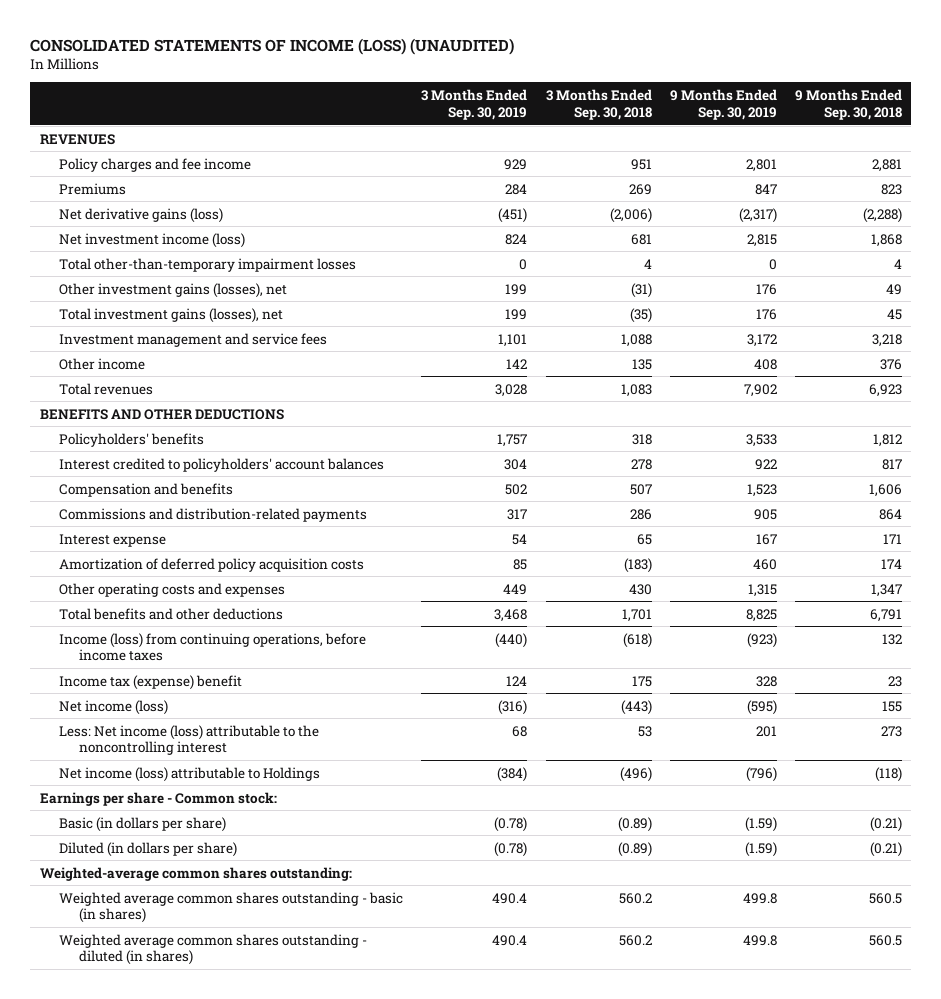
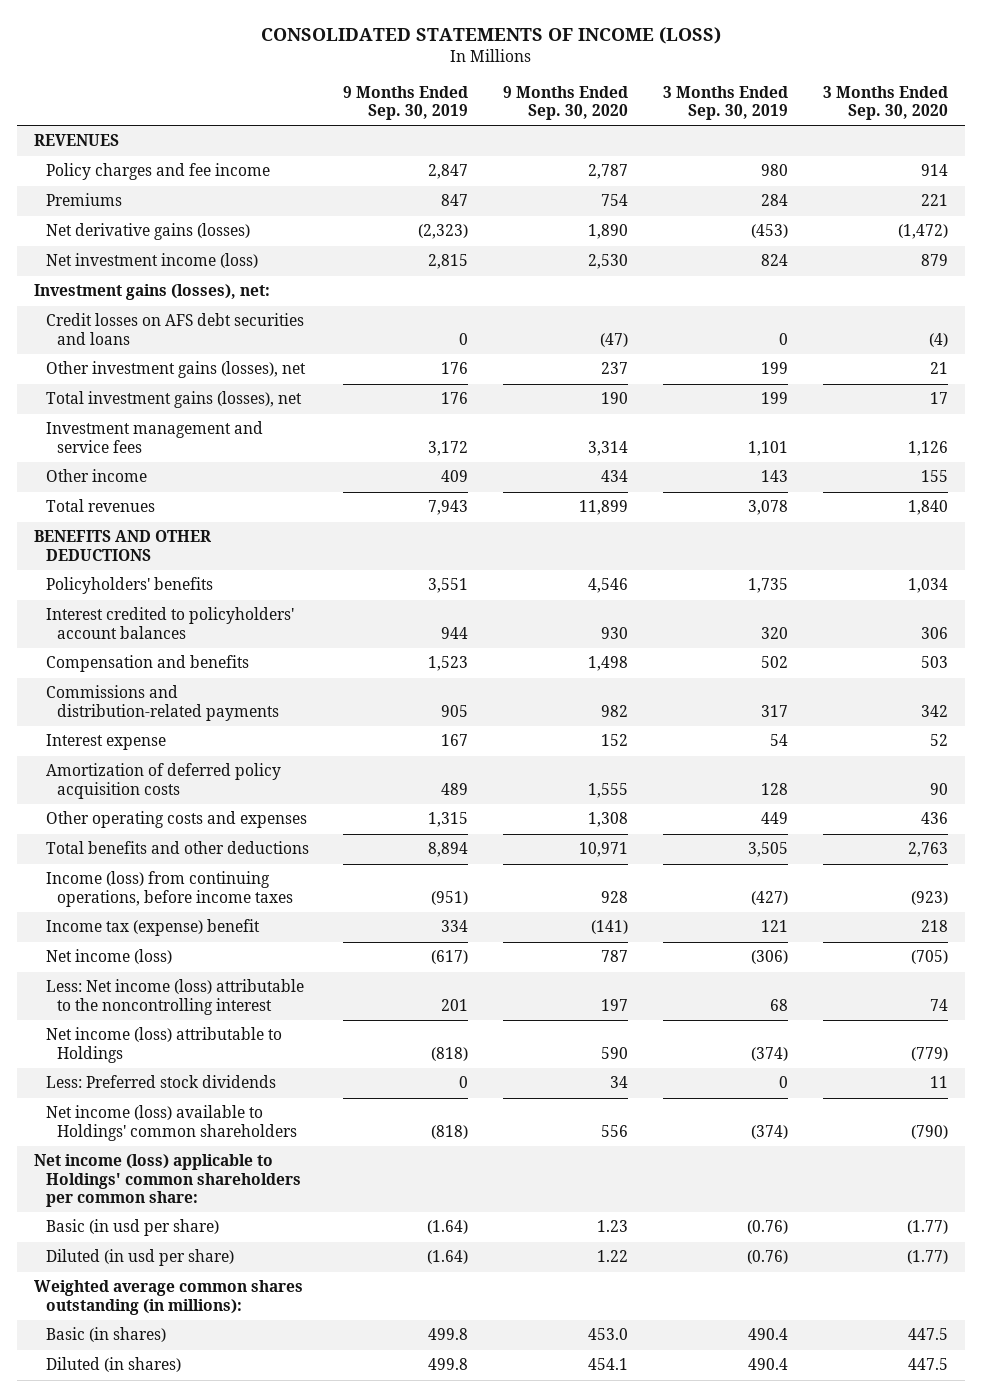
[30,38,515,56] CONSOLIDATED STATEMENTS OF INCOME (LOSS) (UNAUDITED) -> [260,26,721,44] CONSOLIDATED STATEMENTS OF INCOME (LOSS)
[545,88,652,120] 3 Months Ended Sep. 30, 2018 -> none
[794,88,902,120] 9 Months Ended Sep. 30, 2018 -> none
none -> [503,85,629,120] 9 Months Ended Sep. 30, 2020
none -> [822,85,948,120] 3 Months Ended Sep. 30, 2020
[504,158,528,170] 929 -> [760,164,788,177] 980
[745,158,777,172] 2,801 -> [428,164,469,180] 2,847
[59,207,224,223] Net derivative gains (loss) -> [45,223,250,241] Net derivative gains (losses)
[498,207,528,223] (451) -> [750,224,788,239] (453)
[738,207,777,223] (2,317) -> [418,224,469,240] (2,323)
[59,257,357,272] Total other-than-temporary impairment losses -> none
none -> [34,284,271,301] Investment gains (losses), net:
none -> [45,313,304,345] Credit losses on AFS debt securities and loans
[506,358,528,369] 142 -> [760,470,788,483] 143
[753,358,777,370] 408 -> [441,470,469,483] 409
[495,383,528,397] 3,028 -> [747,500,788,516] 3,078
[743,383,777,397] 7,902 -> [428,500,469,516] 7,943
[497,433,528,447] 1,757 -> [747,578,788,594] 1,735
[745,433,777,447] 3,533 -> [428,578,469,594] 3,551
[504,458,528,470] 304 -> [760,626,788,639] 320
[754,458,777,470] 922 -> [441,626,469,639] 944
[513,558,528,570] 85 -> [760,782,788,795] 128
[752,558,777,570] 460 -> [441,782,469,795] 489
[494,608,528,622] 3,468 -> [747,842,788,858] 3,505
[745,608,777,622] 8,825 -> [428,842,469,858] 8,894
[495,632,528,648] (440) -> [750,890,788,905] (427)
[746,632,777,648] (923) -> [431,890,469,905] (951)
[506,675,528,686] 124 -> [760,920,788,933] 121
[755,675,777,687] 328 -> [441,920,469,933] 334
[498,699,528,715] (316) -> [750,950,788,965] (306)
[746,699,777,715] (595) -> [431,950,469,965] (617)
[497,766,528,782] (384) -> [750,1046,788,1061] (374)
[745,766,777,782] (796) -> [431,1046,469,1061] (818)
none -> [45,1075,276,1089] Less: Preferred stock dividends
none -> [45,1105,298,1141] Net income (loss) available to Holdings' common shareholders
[39,791,277,806] Earnings per share - Common stock: -> [34,1154,301,1207] Net income (loss) applicable to Holdings' common shareholders per common share:
[59,816,227,832] Basic (in dollars per share) -> [45,1219,219,1237] Basic (in usd per share)
[494,816,528,832] (0.78) -> [746,1220,788,1235] (0.76)
[744,816,777,832] (1.59) -> [427,1220,469,1235] (1.64)
[59,841,238,857] Diluted (in dollars per share) -> [45,1249,234,1267] Diluted (in usd per share)
[494,841,528,857] (0.78) -> [746,1250,788,1265] (0.76)
[744,841,777,857] (1.59) -> [427,1250,469,1265] (1.64)
[39,866,352,881] Weighted-average common shares outstanding: -> [34,1280,304,1315] Weighted average common shares outstanding (in millions):
[59,891,404,924] Weighted average common shares outstanding - basic (in shares) -> [45,1327,166,1343] Basic (in shares)
[59,933,368,966] Weighted average common shares outstanding - diluted (in shares) -> [45,1357,181,1373] Diluted (in shares)

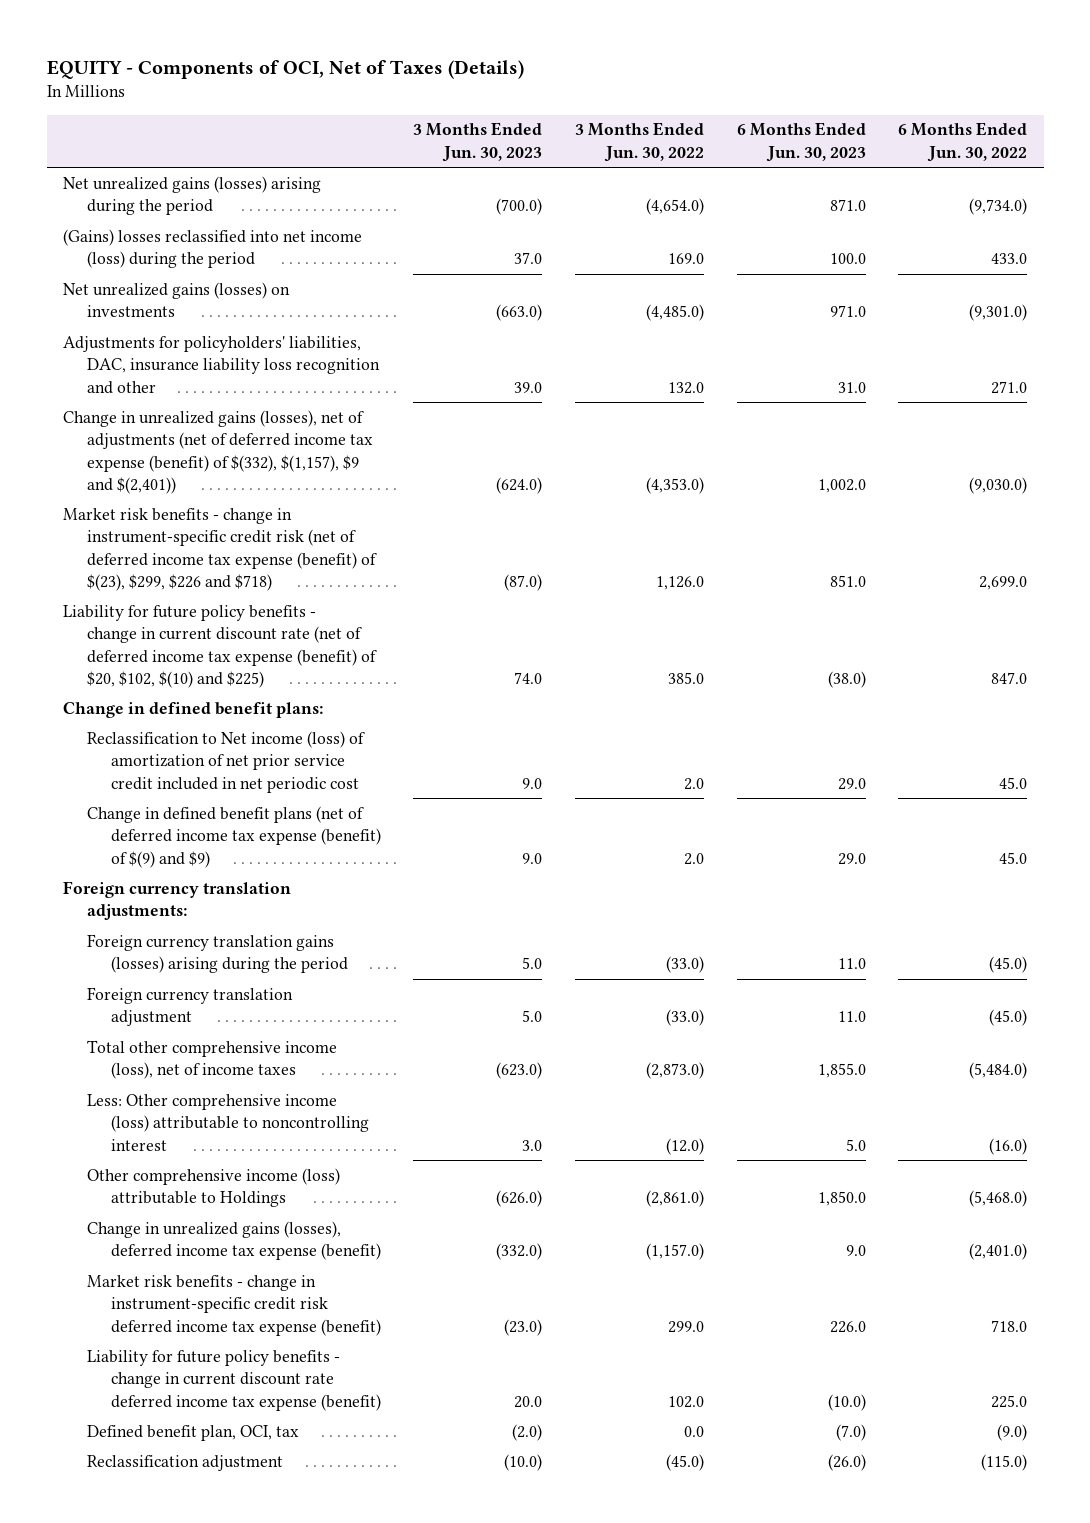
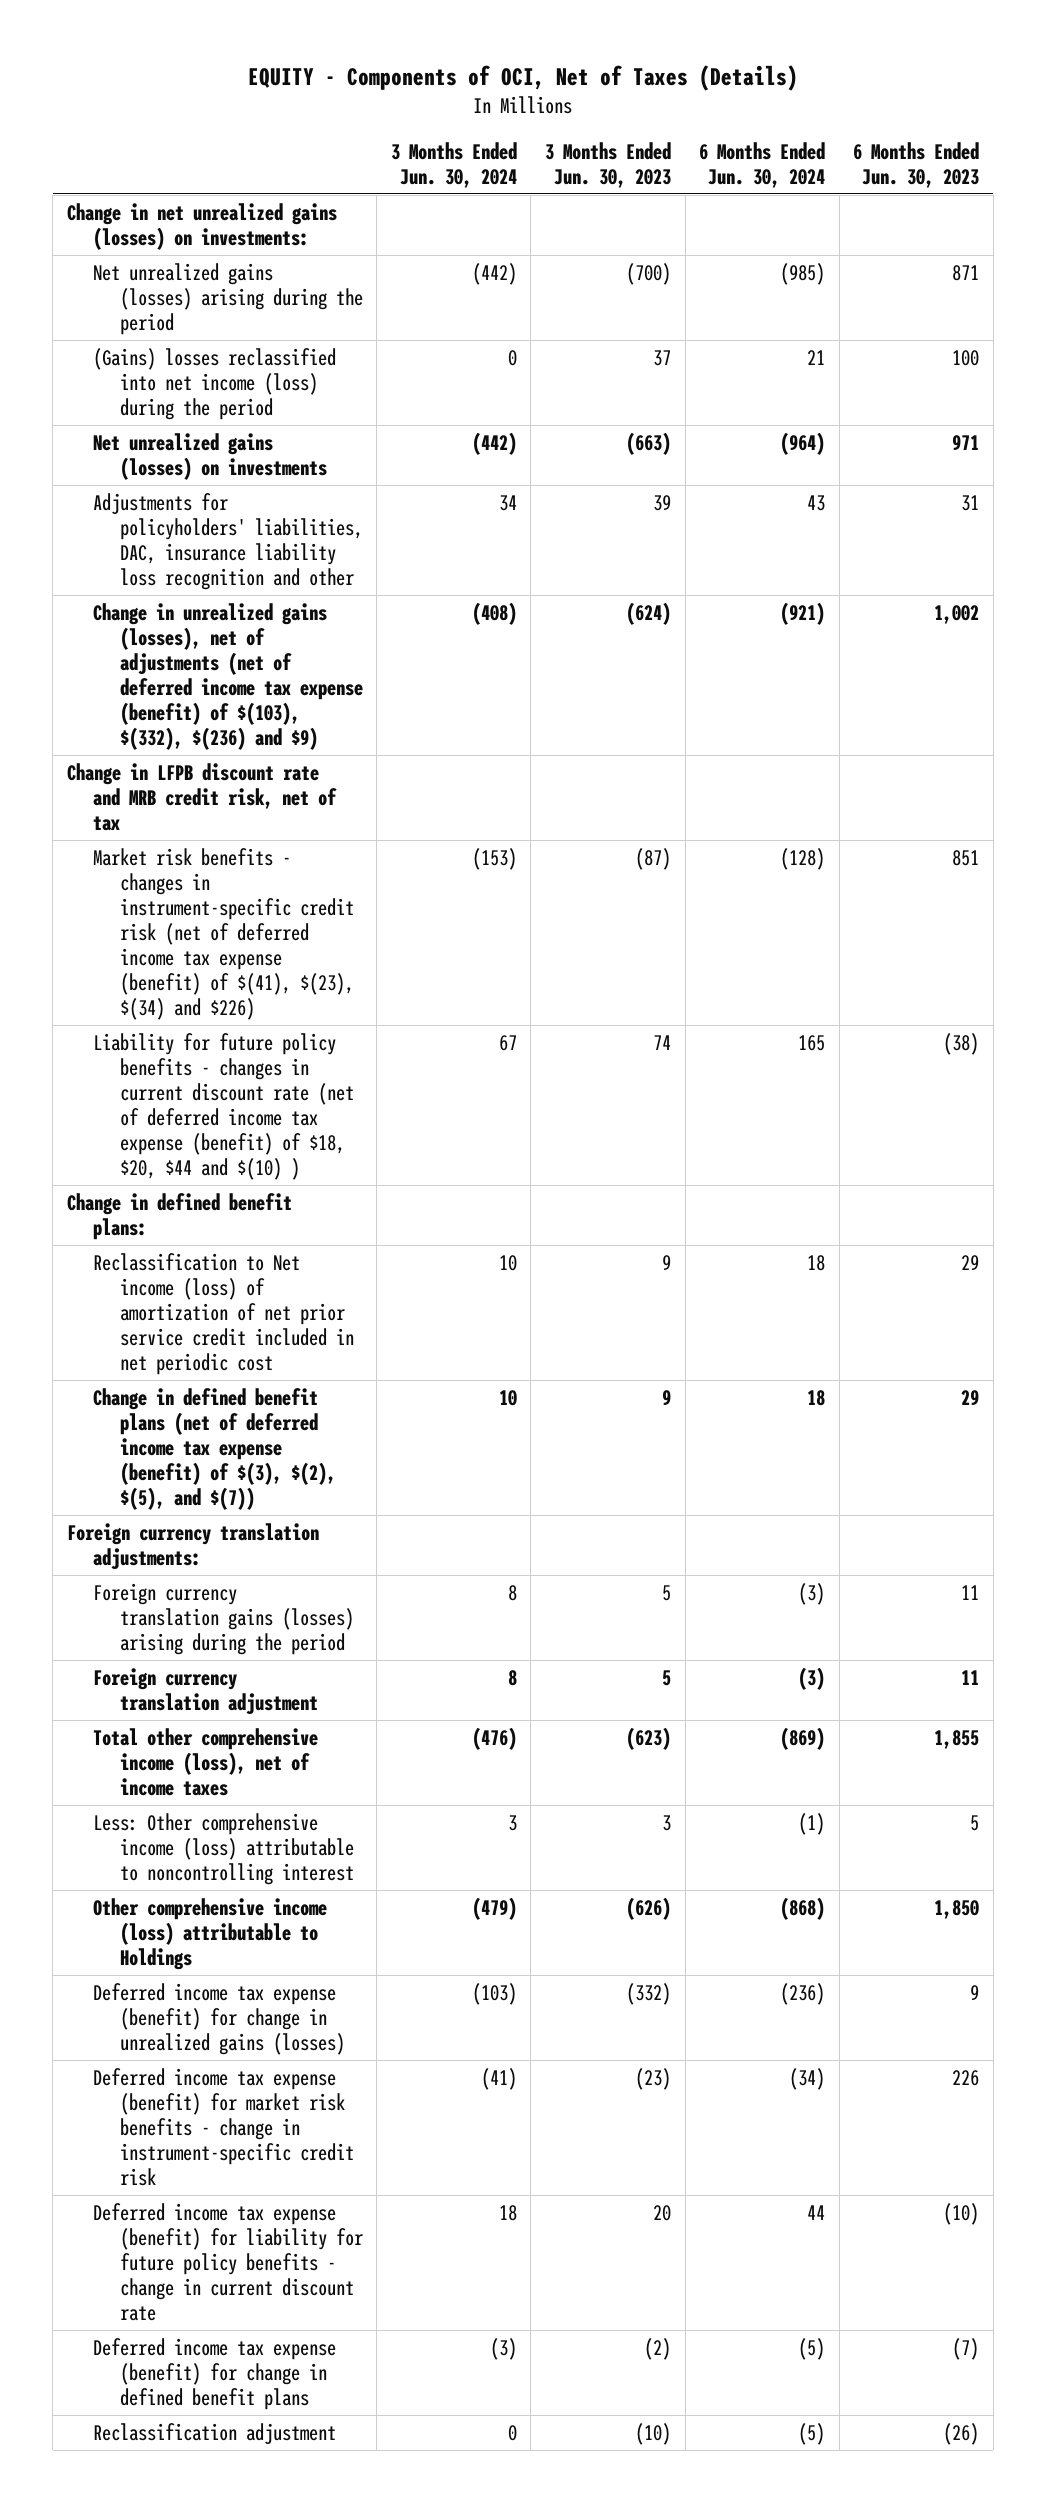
[575,122,705,162] 3 Months Ended Jun. 30, 2022 -> none
[898,122,1028,162] 6 Months Ended Jun. 30, 2022 -> none
none -> [390,141,517,188] 3 Months Ended Jun. 30, 2024
none -> [699,141,826,188] 6 Months Ended Jun. 30, 2024
none -> [66,202,337,250] Change in net unrealized gains (losses) on investments:
[496,198,543,216] (700.0) -> [625,262,671,285] (700)
[829,199,866,212] 871.0 -> [952,264,980,281] 871
[514,252,543,265] 37.0 -> [652,349,671,366] 37
[829,253,866,265] 100.0 -> [952,349,980,366] 100
[496,304,543,322] (663.0) -> [625,431,671,455] (663)
[829,305,866,318] 971.0 -> [952,434,980,450] 971
[514,381,543,393] 39.0 -> [652,494,671,511] 39
[837,381,866,393] 31.0 -> [961,494,980,511] 31
[63,409,373,494] Change in unrealized gains (losses), net of adjustments (net of deferred income tax expense (benefit) of $(332), $(1,157), $9 and $(2,401)) -> [93,602,363,750] Change in unrealized gains (losses), net of adjustments (net of deferred income tax expense (benefit) of $(103), $(332), $(236) and $9)
[496,476,543,494] (624.0) -> [625,601,671,625] (624)
[817,478,866,493] 1,002.0 -> [934,604,980,624] 1,002
none -> [66,762,338,831] Change in LFPB discount rate and MRB credit risk, net of tax
[63,507,377,591] Market risk benefits - change in instrument-specific credit risk (net of deferred income tax expense (benefit) of $(23), $299, $226 and $718) -> [93,847,354,1020] Market risk benefits - changes in instrument-specific credit risk (net of deferred income tax expense (benefit) of $(41), $(23), $(34) and $226)
[504,573,543,591] (87.0) -> [634,847,671,870] (87)
[829,574,866,587] 851.0 -> [952,849,980,866] 851
[63,604,377,688] Liability for future policy benefits - change in current discount rate (net of deferred income tax expense (benefit) of $20, $102, $(10) and $225) -> [93,1032,354,1180] Liability for future policy benefits - changes in current discount rate (net of deferred income tax expense (benefit) of $18, $20, $44 and $(10) )
[514,671,543,684] 74.0 -> [652,1034,671,1050] 74
[827,670,866,688] (38.0) -> [943,1032,980,1055] (38)
[522,777,543,789] 9.0 -> [661,1254,671,1270] 9
[837,777,866,790] 29.0 -> [961,1254,980,1270] 29
[86,805,381,868] Change in defined benefit plans (net of deferred income tax expense (benefit) of $(9) and $9) -> [93,1387,336,1510] Change in defined benefit plans (net of deferred income tax expense (benefit) of $(3), $(2), $(5), and $(7))
[522,852,543,864] 9.0 -> [661,1389,671,1405] 9
[837,852,866,865] 29.0 -> [961,1389,980,1405] 29
[522,957,543,970] 5.0 -> [661,1584,671,1601] 5
[837,958,866,970] 11.0 -> [961,1584,980,1600] 11
[522,1010,543,1023] 5.0 -> [661,1669,671,1686] 5
[837,1011,866,1023] 11.0 -> [961,1669,980,1685] 11
[496,1062,543,1080] (623.0) -> [625,1726,671,1750] (623)
[817,1063,866,1079] 1,855.0 -> [934,1729,980,1749] 1,855
[522,1139,543,1151] 3.0 -> [661,1814,671,1831] 3
[845,1138,866,1151] 5.0 -> [970,1814,980,1831] 5
[496,1190,543,1208] (626.0) -> [625,1896,671,1920] (626)
[817,1191,866,1207] 1,850.0 -> [934,1899,980,1919] 1,850
[86,1220,381,1261] Change in unrealized gains (losses), deferred income tax expense (benefit) -> [93,1982,345,2055] Deferred income tax expense (benefit) for change in unrealized gains (losses)
[496,1243,543,1261] (332.0) -> [625,1982,671,2005] (332)
[845,1245,866,1257] 9.0 -> [970,1984,980,2000] 9
[86,1274,381,1336] Market risk benefits - change in instrument-specific credit risk deferred income tax expense (benefit) -> [93,2067,354,2186] Deferred income tax expense (benefit) for market risk benefits - change in instrument-specific credit risk
[504,1318,543,1336] (23.0) -> [634,2067,671,2090] (23)
[829,1320,866,1333] 226.0 -> [952,2069,980,2086] 226
[86,1349,381,1411] Liability for future policy benefits - change in current discount rate deferred income tax expense (benefit) -> [93,2202,363,2321] Deferred income tax expense (benefit) for liability for future policy benefits - change in current discount rate
[514,1395,543,1408] 20.0 -> [652,2204,671,2221] 20
[827,1393,866,1411] (10.0) -> [943,2202,980,2225] (10)
[86,1424,299,1441] Defined benefit plan, OCI, tax -> [93,2337,337,2410] Deferred income tax expense (benefit) for change in defined benefit plans
[512,1423,543,1441] (2.0) -> [643,2337,671,2360] (2)
[835,1423,866,1441] (7.0) -> [952,2337,980,2360] (7)
[504,1453,543,1471] (10.0) -> [634,2422,671,2445] (10)
[827,1453,866,1471] (26.0) -> [943,2422,980,2445] (26)

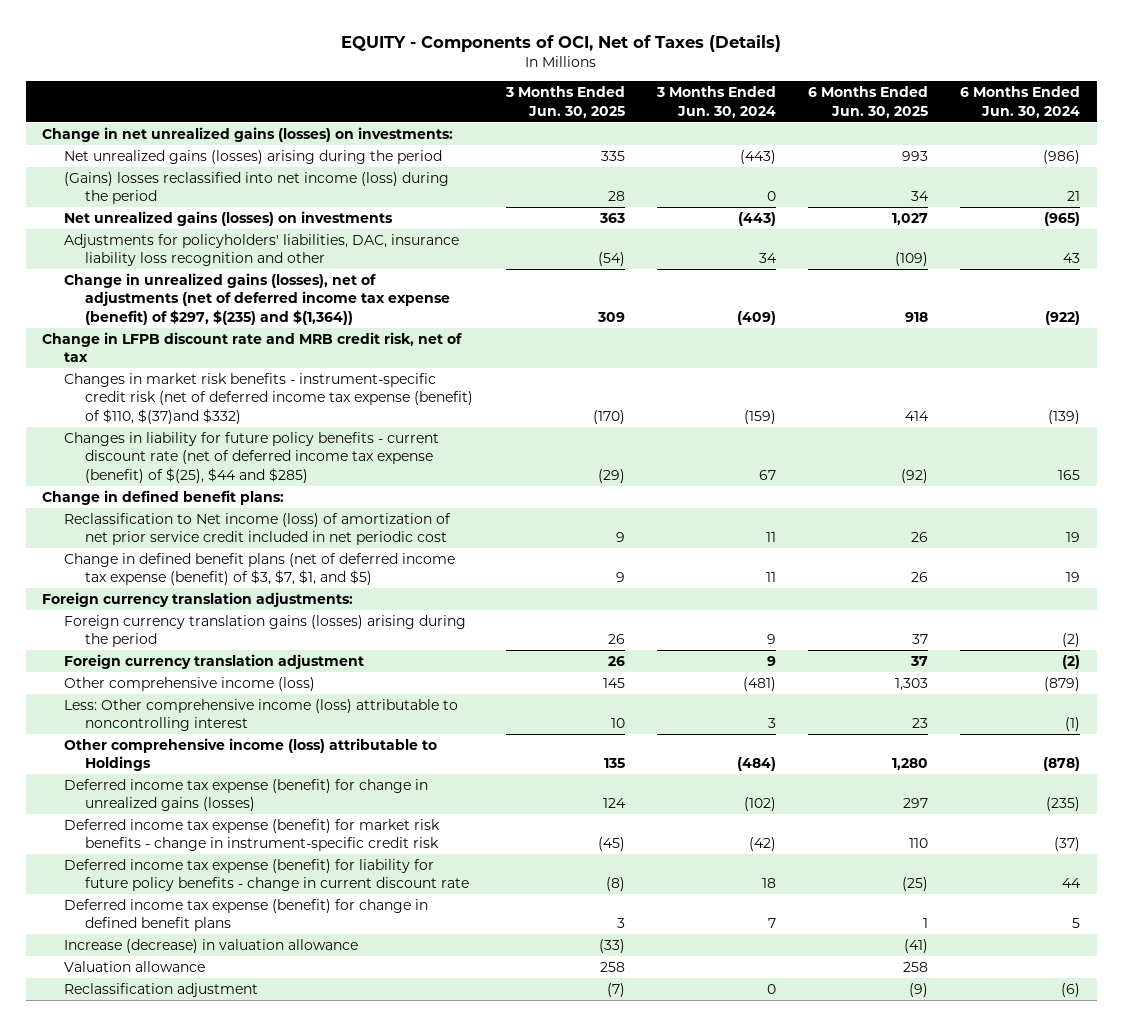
[544,141,671,188] 3 Months Ended Jun. 30, 2023 -> none
[853,141,980,188] 6 Months Ended Jun. 30, 2023 -> none
none -> [504,86,625,118] 3 Months Ended Jun. 30, 2025
none -> [808,86,929,118] 6 Months Ended Jun. 30, 2025
[471,262,517,285] (442) -> [739,150,776,165] (443)
[780,262,826,285] (985) -> [1043,150,1081,165] (986)
[471,431,517,455] (442) -> [737,212,776,227] (443)
[780,431,826,455] (964) -> [1044,212,1081,227] (965)
[93,602,363,750] Change in unrealized gains (losses), net of adjustments (net of deferred income tax expense (benefit) of $(103), $(332), $(236) and $9) -> [63,273,451,325] Change in unrealized gains (losses), net of adjustments (net of deferred income tax expense (benefit) of $297, $(235) and $(1,364))
[471,601,517,625] (408) -> [736,310,776,325] (409)
[780,601,826,625] (921) -> [1045,310,1081,325] (922)
[93,847,354,1020] Market risk benefits - changes in instrument-specific credit risk (net of deferred income tax expense (benefit) of $(41), $(23), $(34) and $226) -> [63,373,474,424] Changes in market risk benefits - instrument-specific credit risk (net of deferred income tax expense (benefit) of $110, $(37)and $332)
[471,847,517,870] (153) -> [743,409,776,424] (159)
[780,847,826,870] (128) -> [1048,409,1081,424] (139)
[93,1032,354,1180] Liability for future policy benefits - changes in current discount rate (net of deferred income tax expense (benefit) of $18, $20, $44 and $(10) ) -> [63,432,439,483] Changes in liability for future policy benefits - current discount rate (net of deferred income tax expense (benefit) of $(25), $44 and $285)
[498,1254,517,1271] 10 -> [765,532,776,543] 11
[807,1254,826,1271] 18 -> [1066,532,1081,543] 19
[93,1387,336,1510] Change in defined benefit plans (net of deferred income tax expense (benefit) of $(3), $(2), $(5), and $(7)) -> [63,553,455,586] Change in defined benefit plans (net of deferred income tax expense (benefit) of $3, $7, $1, and $5)
[498,1389,517,1406] 10 -> [765,572,776,583] 11
[807,1389,826,1406] 18 -> [1066,572,1081,583] 19
[507,1584,517,1601] 8 -> [766,634,776,645] 9
[798,1582,826,1605] (3) -> [1062,633,1081,648] (2)
[507,1669,517,1686] 8 -> [766,656,776,667] 9
[798,1666,826,1690] (3) -> [1062,655,1081,670] (2)
[93,1727,319,1796] Total other comprehensive income (loss), net of income taxes -> [63,677,315,692] Other comprehensive income (loss)
[471,1726,517,1750] (476) -> [742,677,776,692] (481)
[780,1726,826,1750] (869) -> [1044,677,1081,692] (879)
[471,1896,517,1920] (479) -> [736,757,776,772] (484)
[780,1896,826,1920] (868) -> [1043,757,1081,772] (878)
[471,1982,517,2005] (103) -> [743,797,776,812] (102)
[780,1982,826,2005] (236) -> [1046,797,1081,812] (235)
[480,2067,517,2090] (41) -> [748,837,776,852] (42)
[789,2067,826,2090] (34) -> [1054,837,1081,852] (37)
[489,2337,517,2360] (3) -> [767,918,776,929] 7
[798,2337,826,2360] (5) -> [1072,918,1081,929] 5
none -> [63,939,358,954] Increase (decrease) in valuation allowance
none -> [63,961,205,973] Valuation allowance
[798,2422,826,2445] (5) -> [1061,983,1081,998] (6)

